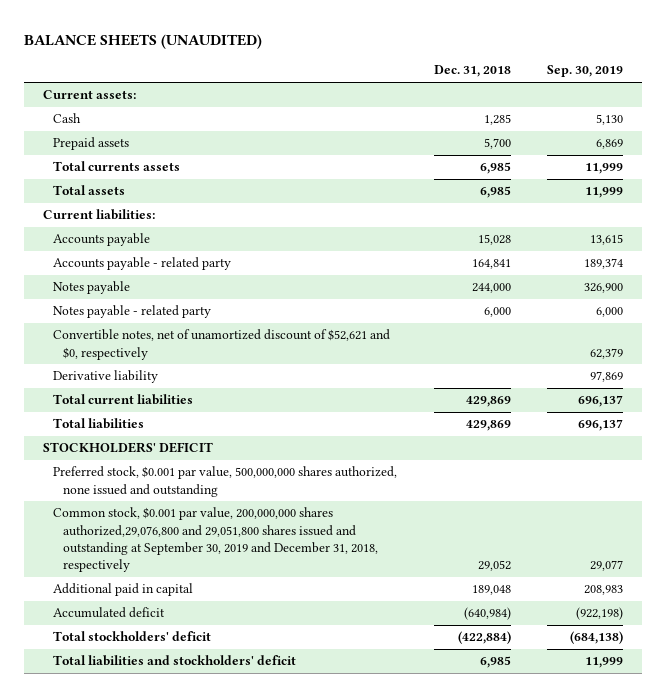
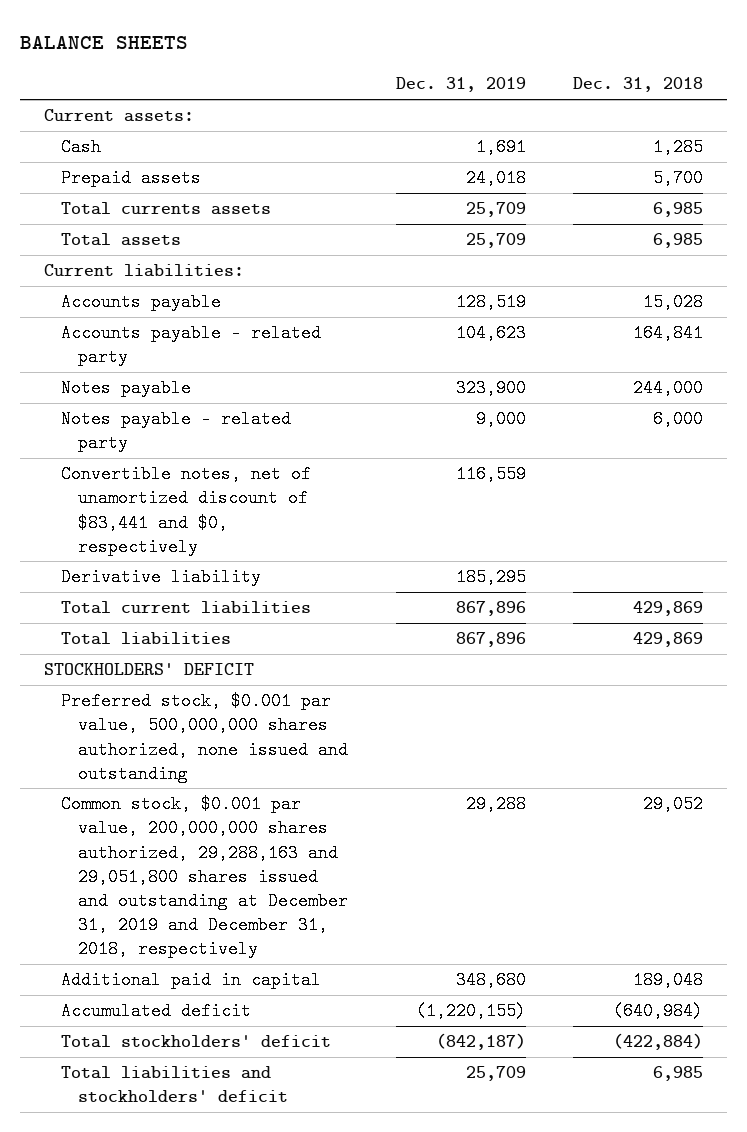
[24,33,263,49] BALANCE SHEETS (UNAUDITED) -> [20,36,189,50] BALANCE SHEETS
[547,65,624,78] Sep. 30, 2019 -> none
none -> [395,77,526,93] Dec. 31, 2019
[53,329,391,360] Convertible notes, net of unamortized discount of $52,621 and $0, respectively -> [61,465,312,556] Convertible notes, net of unamortized discount of $83,441 and $0, respectively
[53,507,379,572] Common stock, $0.001 par value, 200,000,000 shares authorized,29,076,800 and 29,051,800 shares issued and outstanding at September 30, 2019 and December 31, 2018, respectively -> [61,795,349,958] Common stock, $0.001 par value, 200,000,000 shares authorized, 29,288,163 and 29,051,800 shares issued and outstanding at December 31, 2019 and December 31, 2018, respectively

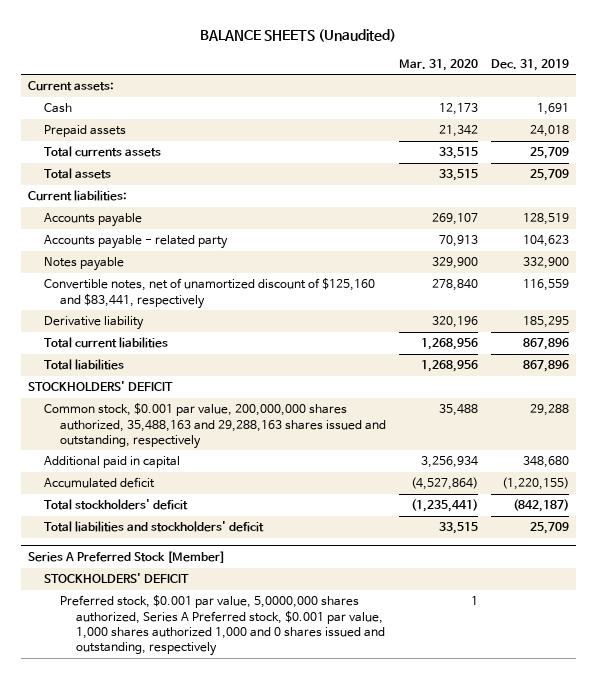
[20,36,189,50] BALANCE SHEETS -> [200,28,397,42] BALANCE SHEETS (Unaudited)
[573,77,704,93] Dec. 31, 2018 -> none
none -> [399,58,479,71] Mar. 31, 2020
[61,410,292,453] Notes payable - related party -> none
[455,379,526,398] 323,900 -> [523,257,570,270] 332,900
[61,465,312,556] Convertible notes, net of unamortized discount of $83,441 and $0, respectively -> [43,278,375,309] Convertible notes, net of unamortized discount of $125,160 and $83,441, respectively
[61,692,349,783] Preferred stock, $0.001 par value, 500,000,000 shares authorized, none issued and outstanding -> none
[61,795,349,958] Common stock, $0.001 par value, 200,000,000 shares authorized, 29,288,163 and 29,051,800 shares issued and outstanding at December 31, 2019 and December 31, 2018, respectively -> [43,403,386,449] Common stock, $0.001 par value, 200,000,000 shares authorized, 35,488,163 and 29,288,163 shares issued and outstanding, respectively
none -> [27,550,225,563] Series A Preferred Stock [Member]
none -> [43,573,189,585] STOCKHOLDERS' DEFICIT
none -> [59,595,385,657] Preferred stock, $0.001 par value, 5,0000,000 shares authorized, Series A Preferred stock, $0.001 par value, 1,000 shares authorized 1,000 and 0 shares issued and outstanding, respectively

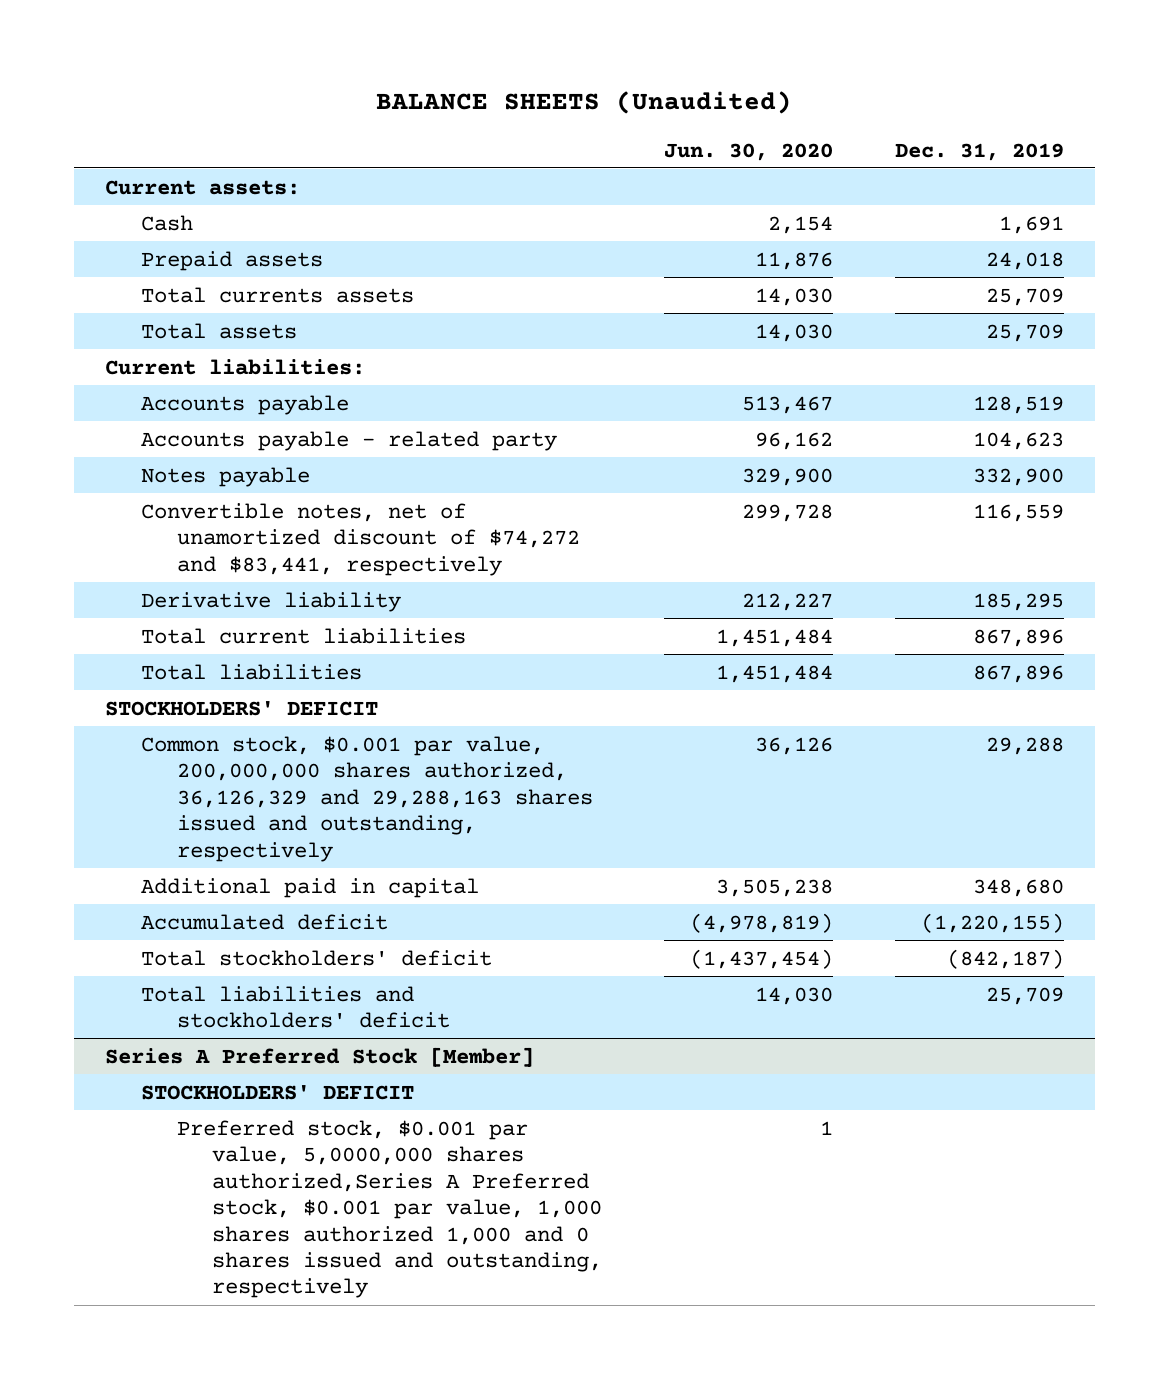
[399,58,479,71] Mar. 31, 2020 -> none
none -> [664,142,834,161] Jun. 30, 2020
[43,278,375,309] Convertible notes, net of unamortized discount of $125,160 and $83,441, respectively -> [140,502,580,576] Convertible notes, net of unamortized discount of $74,272 and $83,441, respectively
[43,403,386,449] Common stock, $0.001 par value, 200,000,000 shares authorized, 35,488,163 and 29,288,163 shares issued and outstanding, respectively -> [140,735,593,862] Common stock, $0.001 par value, 200,000,000 shares authorized, 36,126,329 and 29,288,163 shares issued and outstanding, respectively
[59,595,385,657] Preferred stock, $0.001 par value, 5,0000,000 shares authorized, Series A Preferred stock, $0.001 par value, 1,000 shares authorized 1,000 and 0 shares issued and outstanding, respectively -> [176,1119,603,1299] Preferred stock, $0.001 par value, 5,0000,000 shares authorized,Series A Preferred stock, $0.001 par value, 1,000 shares authorized 1,000 and 0 shares issued and outstanding, respectively

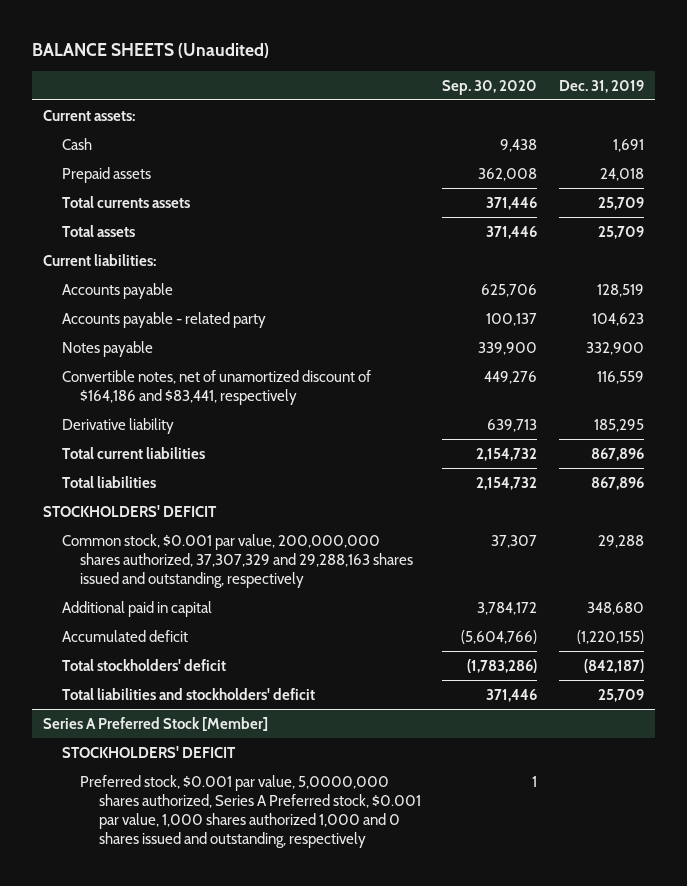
[664,142,834,161] Jun. 30, 2020 -> none
none -> [442,79,538,95] Sep. 30, 2020
[140,502,580,576] Convertible notes, net of unamortized discount of $74,272 and $83,441, respectively -> [61,369,371,406] Convertible notes, net of unamortized discount of $164,186 and $83,441, respectively
[140,735,593,862] Common stock, $0.001 par value, 200,000,000 shares authorized, 36,126,329 and 29,288,163 shares issued and outstanding, respectively -> [61,533,414,589] Common stock, $0.001 par value, 200,000,000 shares authorized, 37,307,329 and 29,288,163 shares issued and outstanding, respectively
[176,1119,603,1299] Preferred stock, $0.001 par value, 5,0000,000 shares authorized,Series A Preferred stock, $0.001 par value, 1,000 shares authorized 1,000 and 0 shares issued and outstanding, respectively -> [80,774,422,849] Preferred stock, $0.001 par value, 5,0000,000 shares authorized, Series A Preferred stock, $0.001 par value, 1,000 shares authorized 1,000 and 0 shares issued and outstanding, respectively

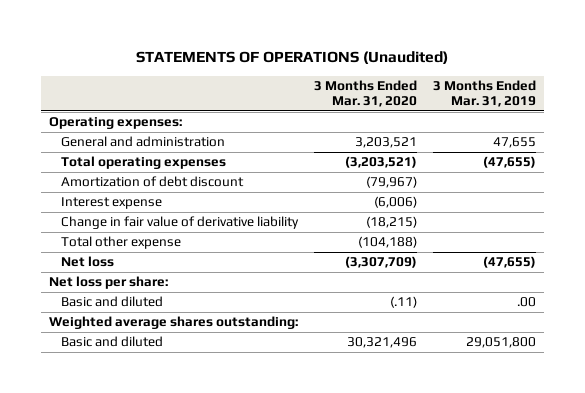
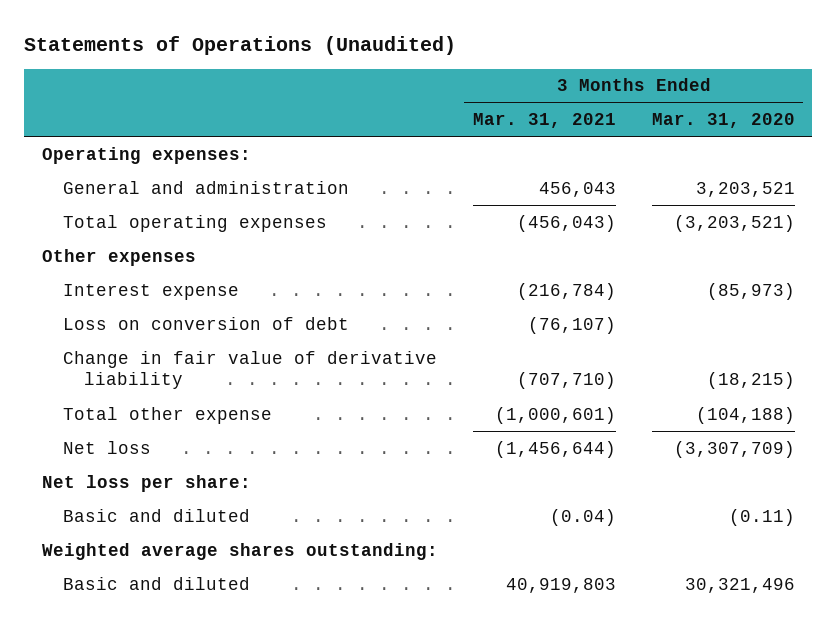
[136,51,449,65] STATEMENTS OF OPERATIONS (Unaudited) -> [24,36,457,56] Statements of Operations (Unaudited)
[432,79,536,108] 3 Months Ended Mar. 31, 2019 -> none
none -> [473,113,617,129] Mar. 31, 2021
[60,176,244,188] Amortization of debt discount -> none
none -> [41,248,196,266] Other expenses
[373,196,417,209] (6,006) -> [706,282,795,300] (85,973)
none -> [62,316,349,330] Loss on conversion of debt
[389,296,417,309] (.11) -> [728,508,795,526] (0.11)

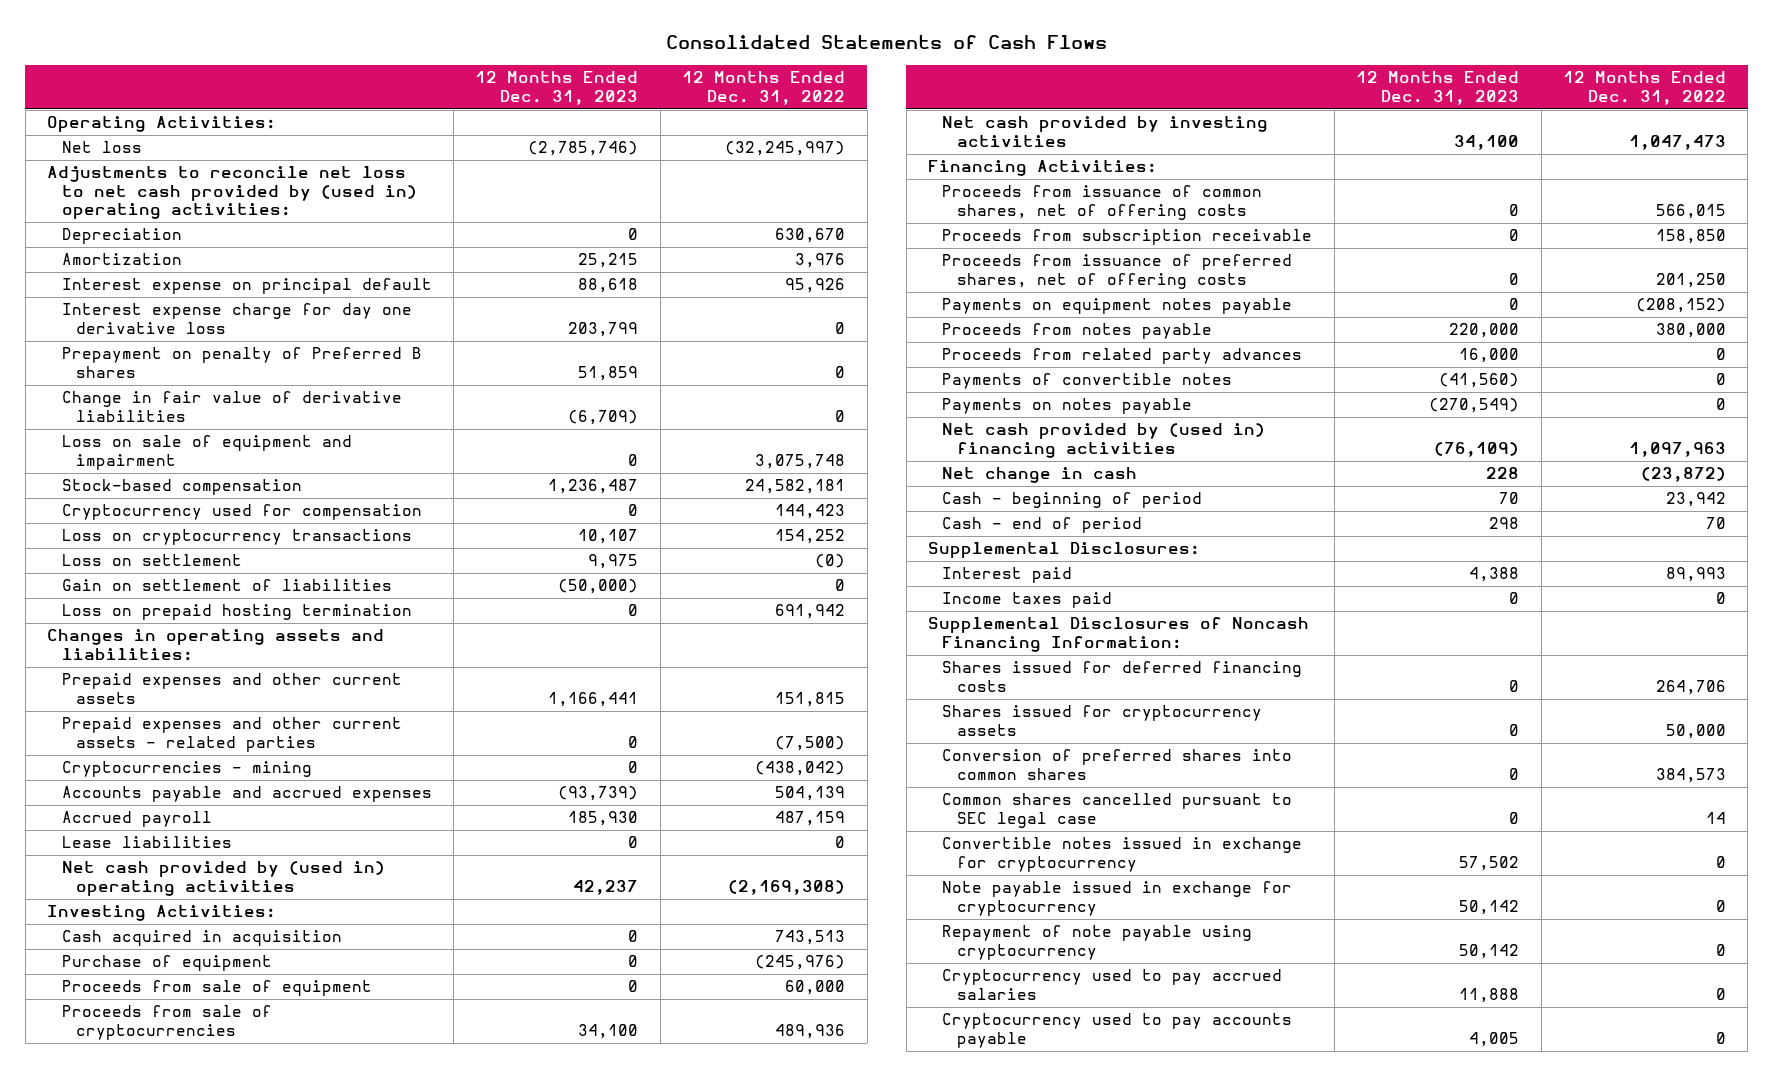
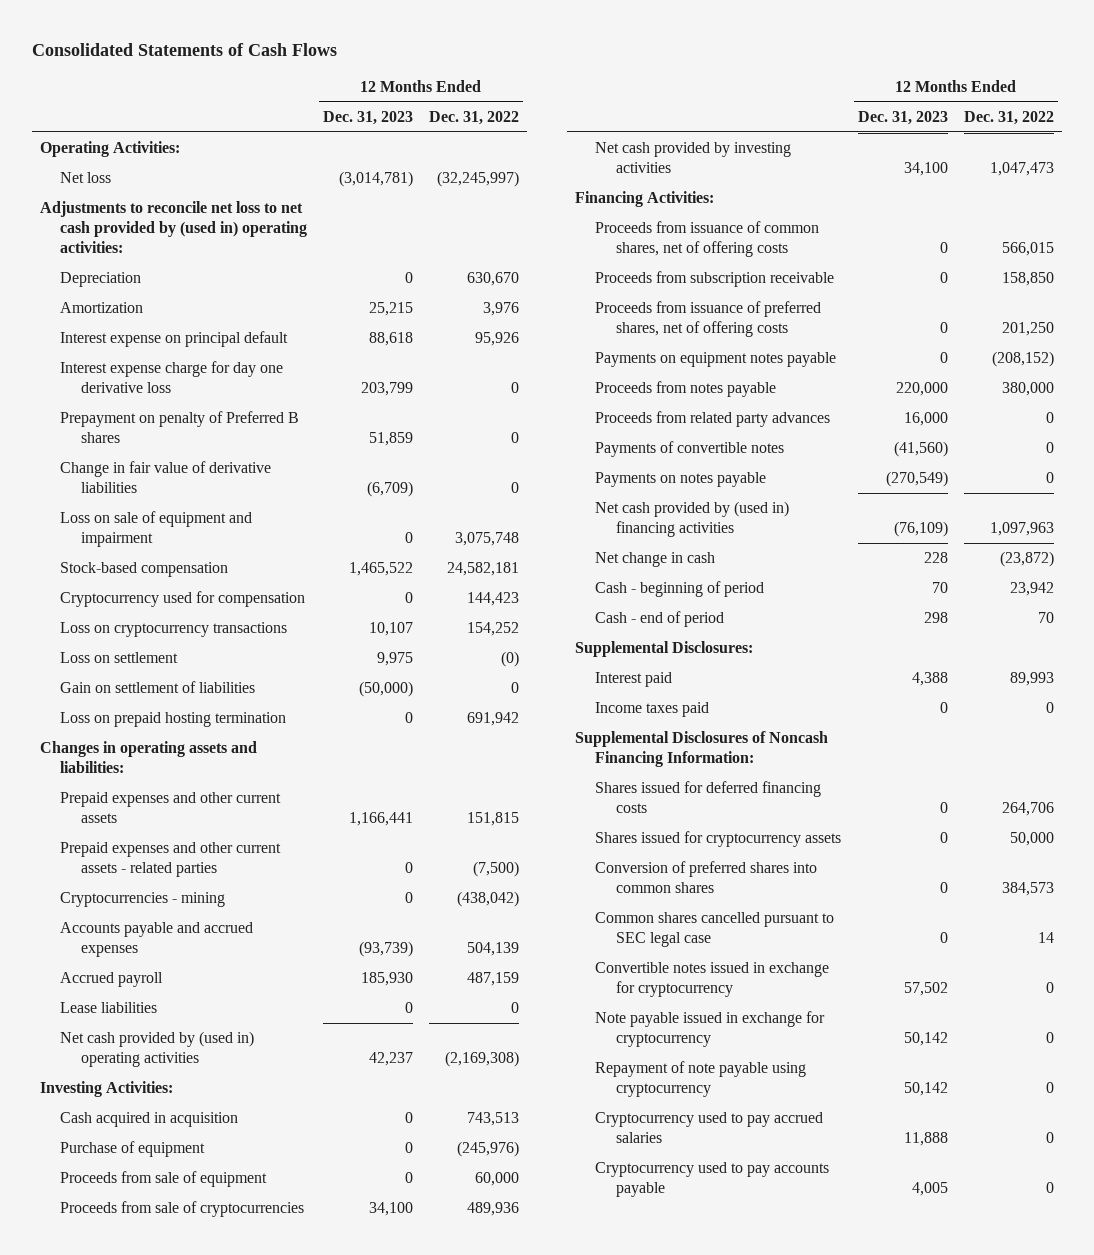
[528,141,639,157] (2,785,746) -> [339,171,414,188] (3,014,781)
[548,479,639,495] 1,236,487 -> [349,562,414,577] 1,465,522

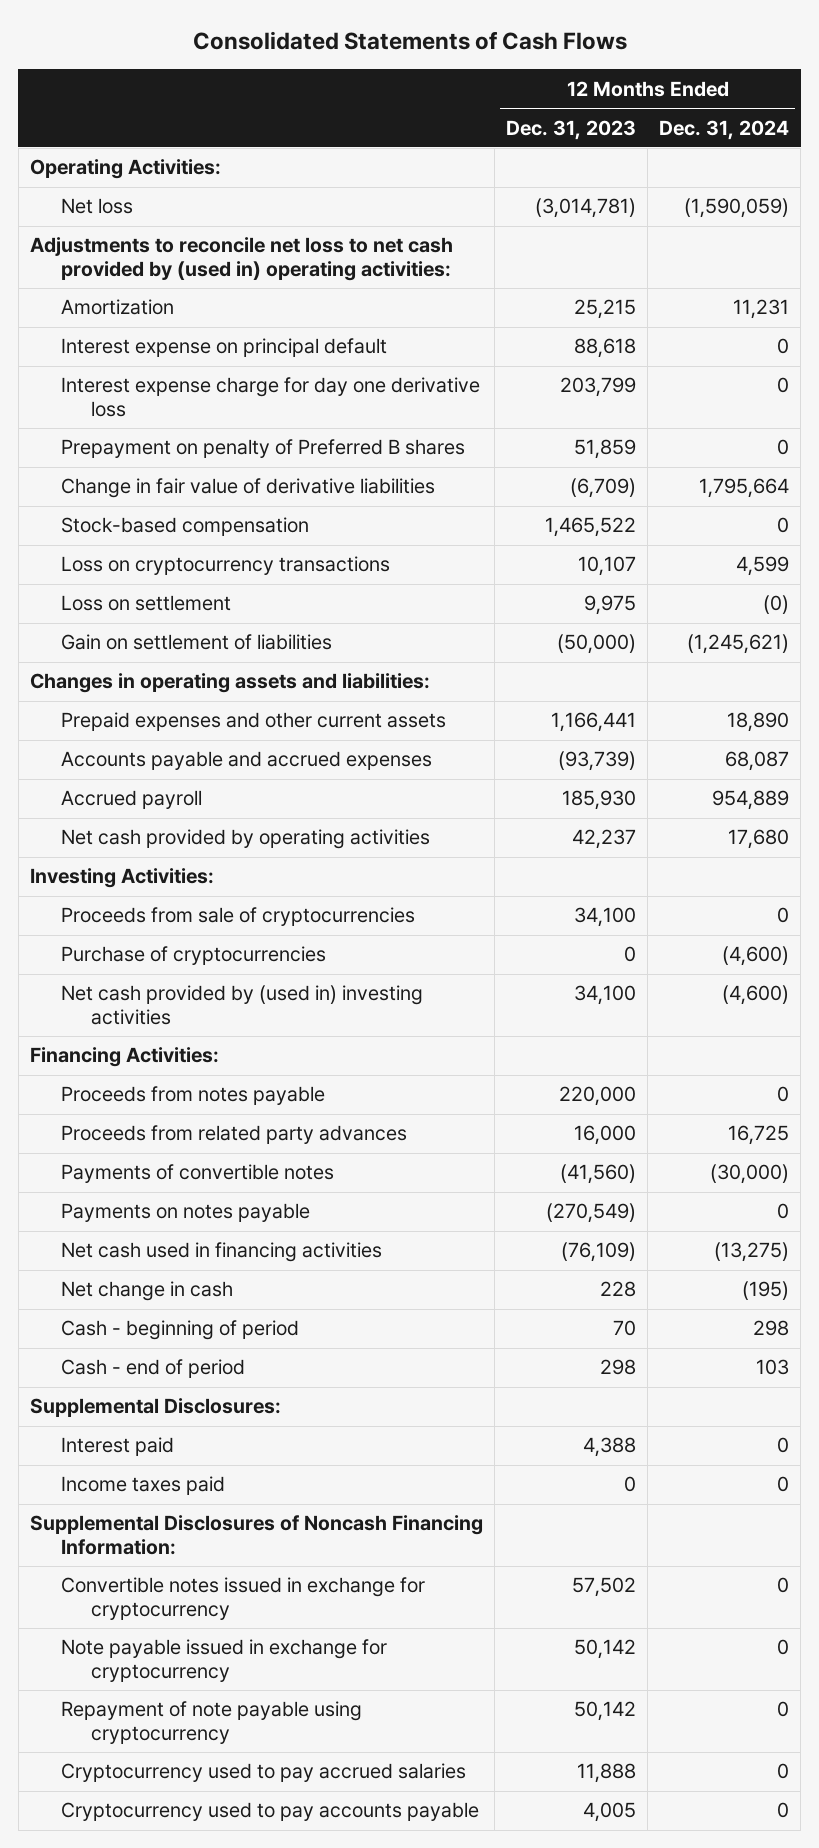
[429,111,520,126] Dec. 31, 2022 -> none
none -> [659,119,790,140] Dec. 31, 2024
[60,272,142,288] Depreciation -> none
[60,511,253,548] Loss on sale of equipment and impairment -> none
[60,591,306,608] Cryptocurrency used for compensation -> none
[60,712,287,728] Loss on prepaid hosting termination -> none
[60,842,282,878] Prepaid expenses and other current assets - related parties -> none
[60,892,226,908] Cryptocurrencies - mining -> none
[60,1002,158,1014] Lease liabilities -> none
[60,1031,255,1068] Net cash provided by (used in) operating activities -> [60,829,430,850] Net cash provided by operating activities
[60,1112,239,1128] Cash acquired in acquisition -> none
[60,1141,206,1158] Purchase of equipment -> none
[60,1171,268,1188] Proceeds from sale of equipment -> none
none -> [60,946,326,966] Purchase of cryptocurrencies
[595,142,792,174] Net cash provided by investing activities -> [60,985,423,1026] Net cash provided by (used in) investing activities
[595,221,820,258] Proceeds from issuance of common shares, net of offering costs -> none
[595,271,835,288] Proceeds from subscription receivable -> none
[595,301,822,338] Proceeds from issuance of preferred shares, net of offering costs -> none
[595,352,837,368] Payments on equipment notes payable -> none
[595,501,790,538] Net cash provided by (used in) financing activities -> [60,1242,382,1263] Net cash used in financing activities
[595,781,822,814] Shares issued for deferred financing costs -> none
[595,831,842,848] Shares issued for cryptocurrency assets -> none
[595,861,818,894] Conversion of preferred shares into common shares -> none
[595,912,835,948] Common shares cancelled pursuant to SEC legal case -> none

